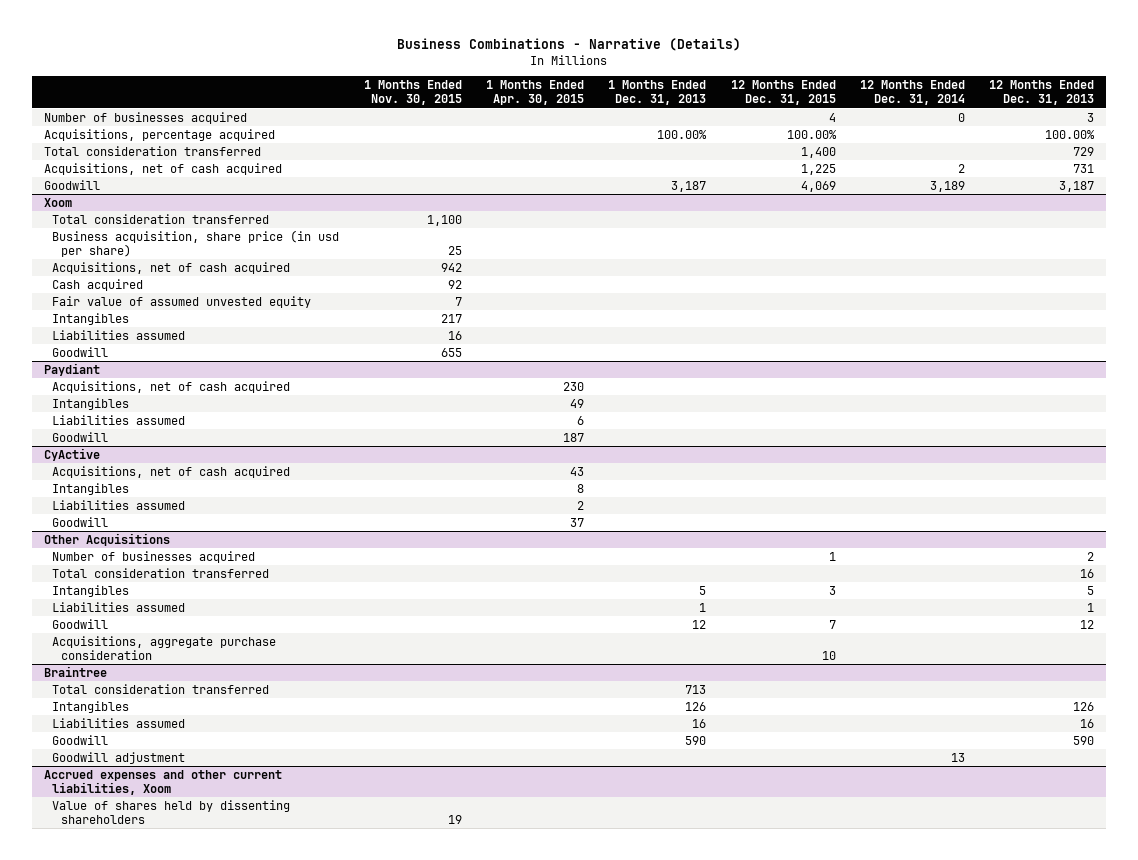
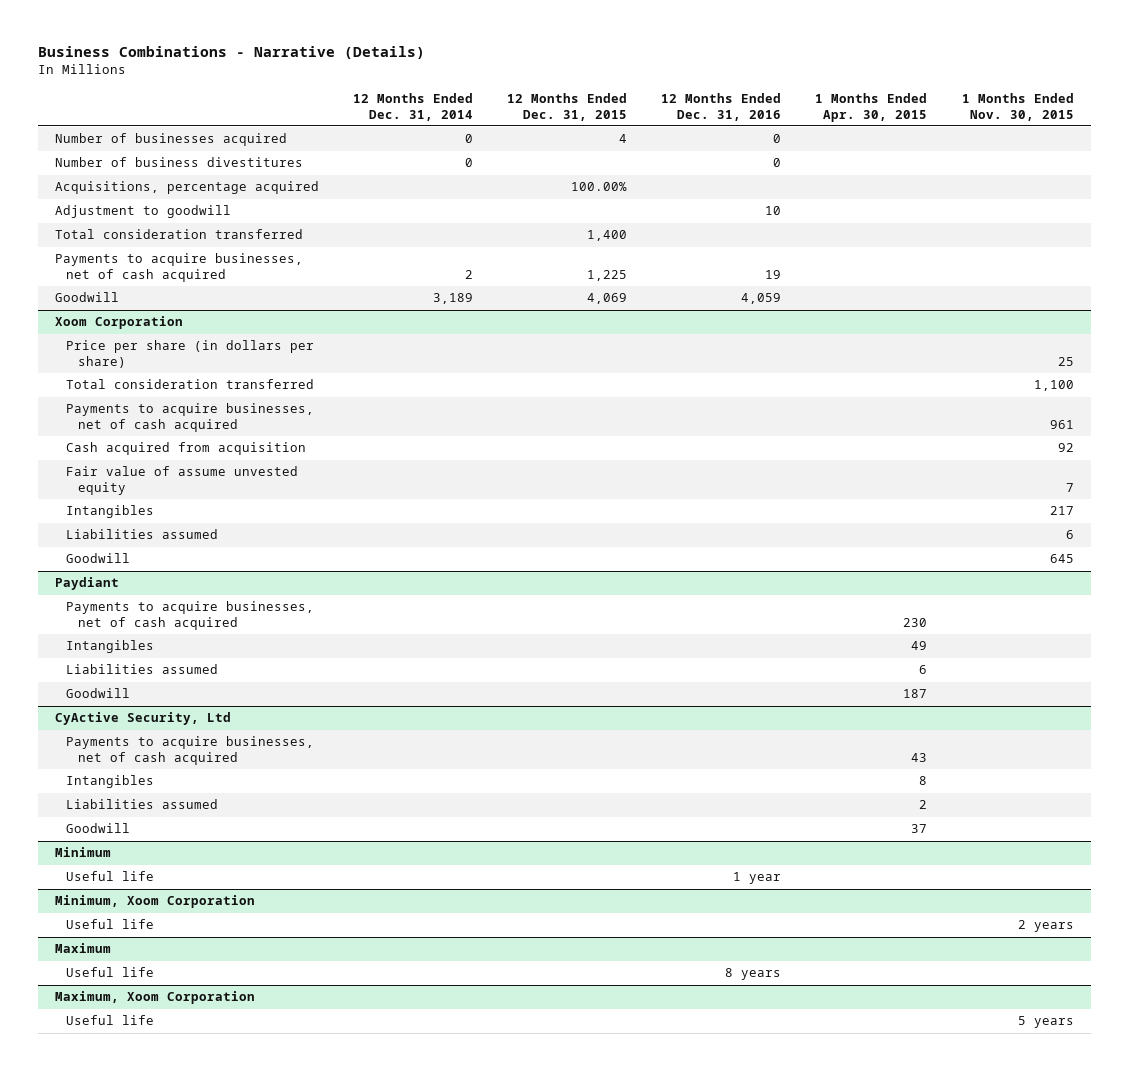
[608,80,707,106] 1 Months Ended Dec. 31, 2013 -> none
[989,80,1095,106] 12 Months Ended Dec. 31, 2013 -> none
none -> [661,93,782,121] 12 Months Ended Dec. 31, 2016
none -> [54,157,303,168] Number of business divestitures
none -> [54,205,231,219] Adjustment to goodwill
[43,162,282,175] Acquisitions, net of cash acquired -> [54,253,303,282] Payments to acquire businesses, net of cash acquired
[43,197,72,207] Xoom -> [54,316,183,330] Xoom Corporation
none -> [66,340,315,368] Price per share (in dollars per share)
[52,229,340,257] Business acquisition, share price (in usd per share) -> none
[52,261,291,274] Acquisitions, net of cash acquired -> [66,403,315,432] Payments to acquire businesses, net of cash acquired
[440,262,462,272] 942 -> [1049,419,1074,429] 961
[52,278,144,291] Cash acquired -> [66,442,307,456] Cash acquired from acquisition
[52,295,312,308] Fair value of assumed unvested equity -> [66,466,299,495] Fair value of assume unvested equity
[447,330,462,340] 16 -> [1065,530,1074,540] 6
[440,347,462,357] 655 -> [1049,554,1074,564] 645
[52,380,291,393] Acquisitions, net of cash acquired -> [66,601,315,630] Payments to acquire businesses, net of cash acquired
[43,447,100,461] CyActive -> [54,712,231,726] CyActive Security, Ltd
[52,465,291,478] Acquisitions, net of cash acquired -> [66,736,315,765] Payments to acquire businesses, net of cash acquired
[43,532,170,546] Other Acquisitions -> none
[52,550,256,563] Number of businesses acquired -> none
[52,567,270,578] Total consideration transferred -> none
[52,584,130,597] Intangibles -> none
[52,601,186,612] Liabilities assumed -> none
[52,618,109,629] Goodwill -> none
[52,635,277,660] Acquisitions, aggregate purchase consideration -> none
[43,665,107,677] Braintree -> none
[52,683,270,694] Total consideration transferred -> none
[52,700,130,713] Intangibles -> none
[52,717,186,728] Liabilities assumed -> none
[52,734,109,745] Goodwill -> none
[52,751,186,764] Goodwill adjustment -> none
[43,769,282,795] Accrued expenses and other current liabilities, Xoom -> none
[52,799,291,824] Value of shares held by dissenting shareholders -> none
none -> [54,847,111,858] Minimum
none -> [66,871,155,882] Useful life
none -> [54,895,255,909] Minimum, Xoom Corporation
none -> [66,919,155,930] Useful life
none -> [54,943,111,954] Maximum
none -> [66,967,155,978] Useful life
none -> [54,991,255,1005] Maximum, Xoom Corporation
none -> [66,1015,155,1026] Useful life

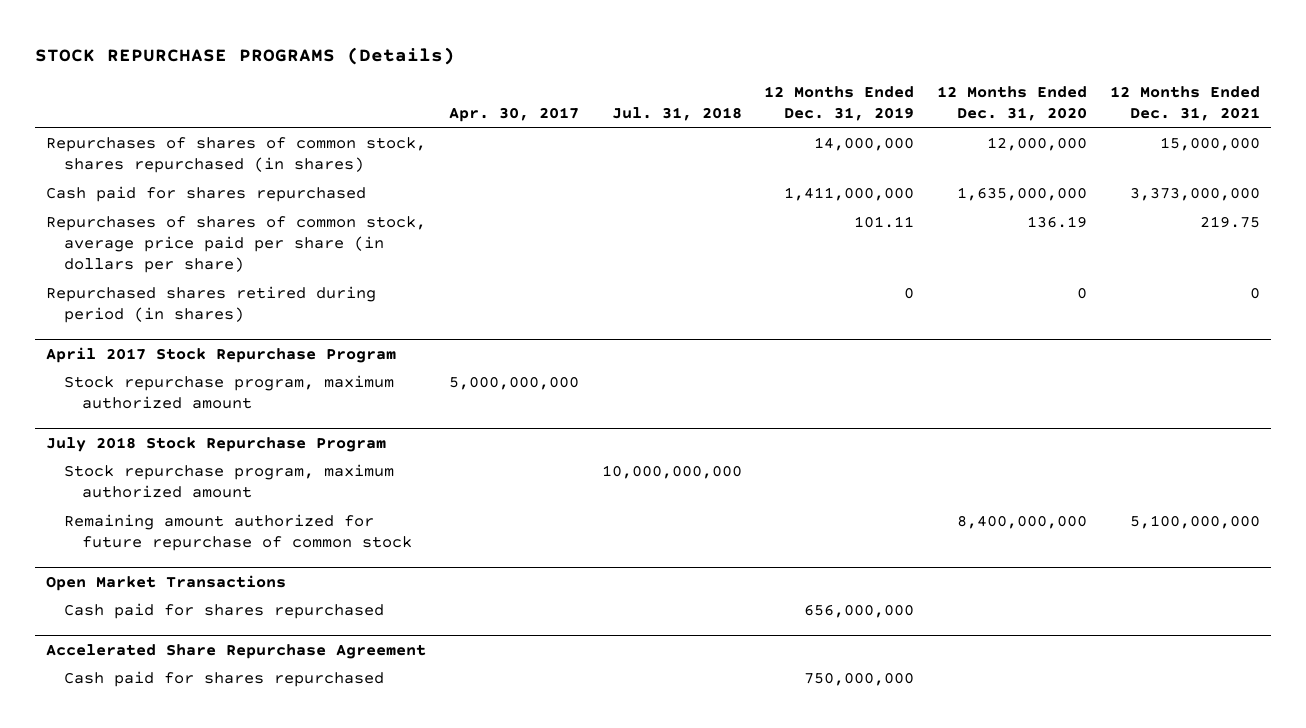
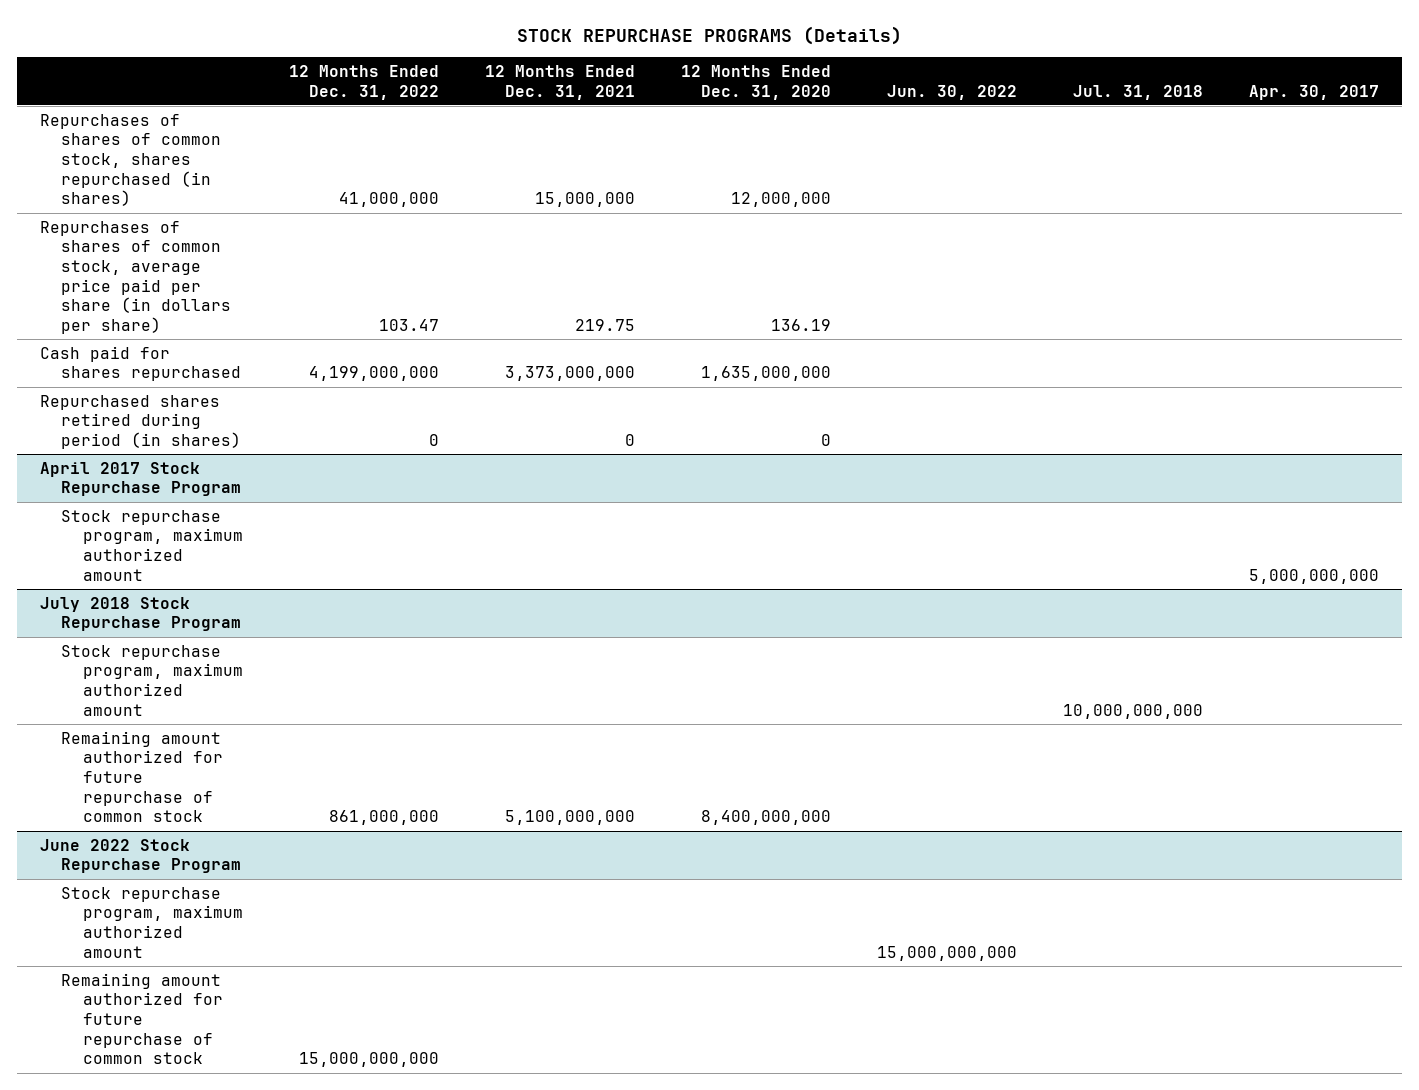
[764,86,915,122] 12 Months Ended Dec. 31, 2019 -> none
none -> [288,65,439,100] 12 Months Ended Dec. 31, 2022
none -> [886,84,1017,100] Jun. 30, 2022
[45,186,366,203] Cash paid for shares repurchased -> [40,345,242,382] Cash paid for shares repurchased
[45,574,286,591] Open Market Transactions -> none
[63,603,384,620] Cash paid for shares repurchased -> none
[45,643,426,659] Accelerated Share Repurchase Agreement -> none
[63,671,384,688] Cash paid for shares repurchased -> none
none -> [40,838,242,874] June 2022 Stock Repurchase Program
none -> [61,886,243,958] Stock repurchase program, maximum authorized amount
none -> [61,972,223,1065] Remaining amount authorized for future repurchase of common stock

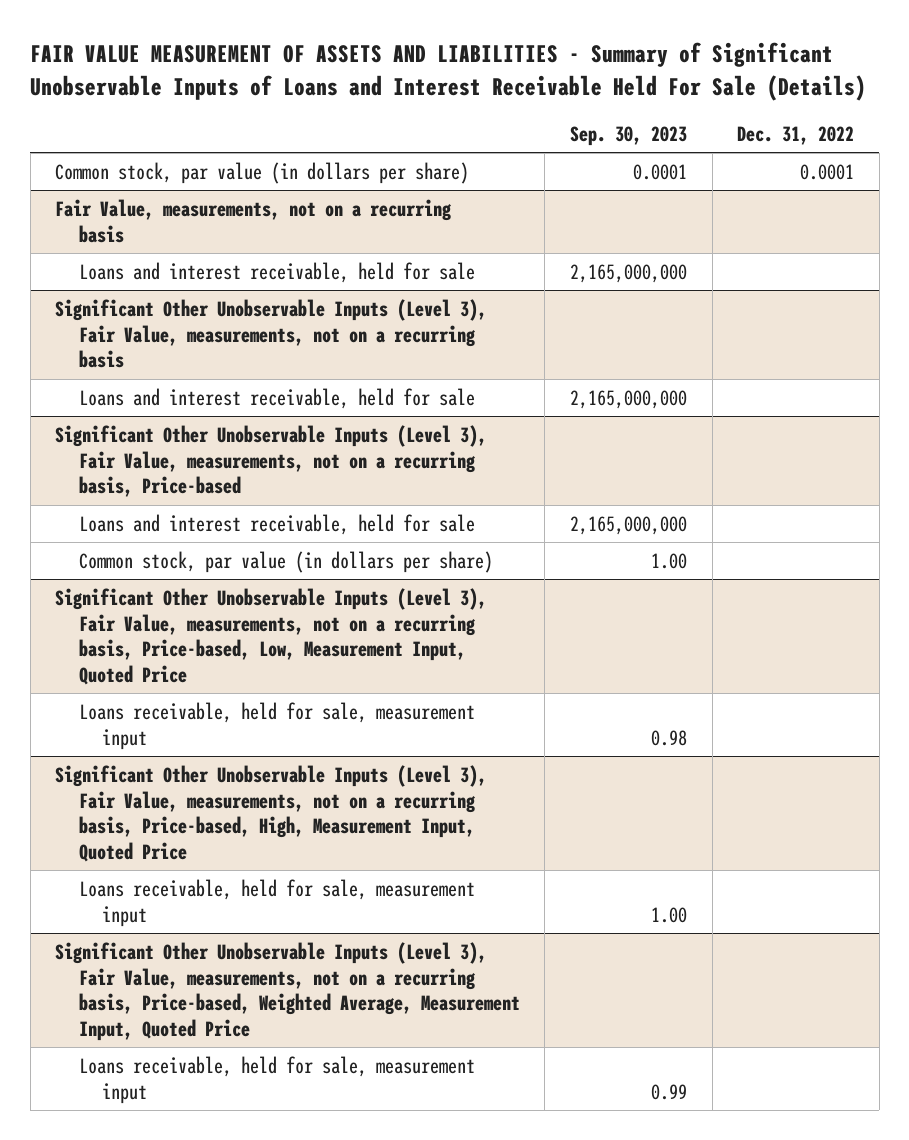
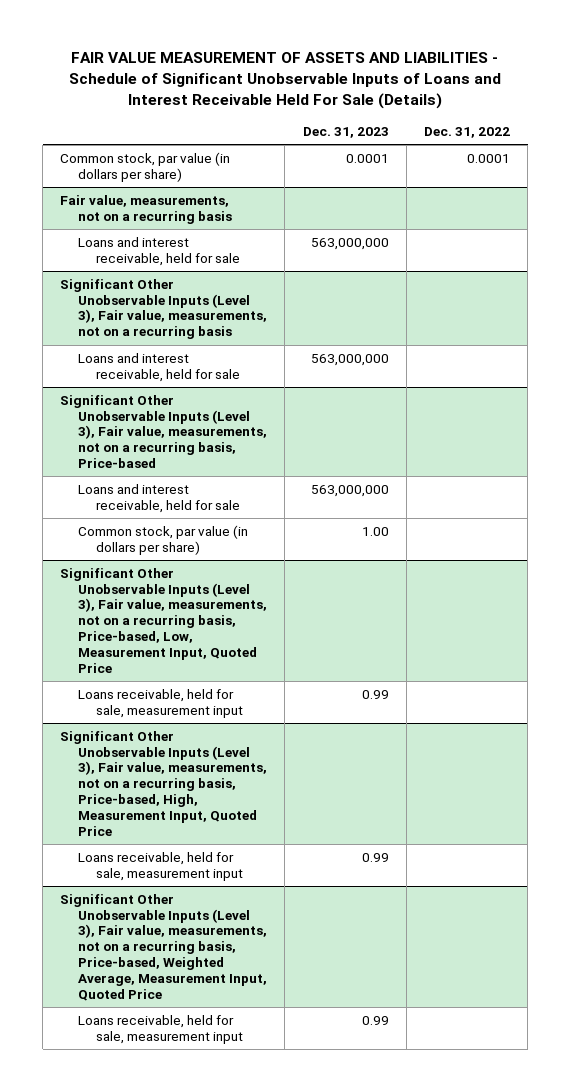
[30,42,867,101] FAIR VALUE MEASUREMENT OF ASSETS AND LIABILITIES - Summary of Significant Unobservable Inputs of Loans and Interest Receivable Held For Sale (Details) -> [69,52,502,109] FAIR VALUE MEASUREMENT OF ASSETS AND LIABILITIES - Schedule of Significant Unobservable Inputs of Loans and Interest Receivable Held For Sale (Details)
[569,126,687,147] Sep. 30, 2023 -> none
none -> [302,126,389,138] Dec. 31, 2023
[55,198,453,243] Fair Value, measurements, not on a recurring basis -> [60,194,233,224] Fair value, measurements, not on a recurring basis
[55,298,488,369] Significant Other Unobservable Inputs (Level 3), Fair Value, measurements, not on a recurring basis -> [60,278,268,340] Significant Other Unobservable Inputs (Level 3), Fair value, measurements, not on a recurring basis
[55,424,488,498] Significant Other Unobservable Inputs (Level 3), Fair Value, measurements, not on a recurring basis, Price-based -> [60,394,268,468] Significant Other Unobservable Inputs (Level 3), Fair value, measurements, not on a recurring basis, Price-based
[55,587,488,686] Significant Other Unobservable Inputs (Level 3), Fair Value, measurements, not on a recurring basis, Price-based, Low, Measurement Input, Quoted Price -> [60,567,268,673] Significant Other Unobservable Inputs (Level 3), Fair value, measurements, not on a recurring basis, Price-based, Low, Measurement Input, Quoted Price
[55,764,488,863] Significant Other Unobservable Inputs (Level 3), Fair Value, measurements, not on a recurring basis, Price-based, High, Measurement Input, Quoted Price -> [60,730,268,836] Significant Other Unobservable Inputs (Level 3), Fair value, measurements, not on a recurring basis, Price-based, High, Measurement Input, Quoted Price
[55,941,520,1042] Significant Other Unobservable Inputs (Level 3), Fair Value, measurements, not on a recurring basis, Price-based, Weighted Average, Measurement Input, Quoted Price -> [60,893,268,1001] Significant Other Unobservable Inputs (Level 3), Fair value, measurements, not on a recurring basis, Price-based, Weighted Average, Measurement Input, Quoted Price

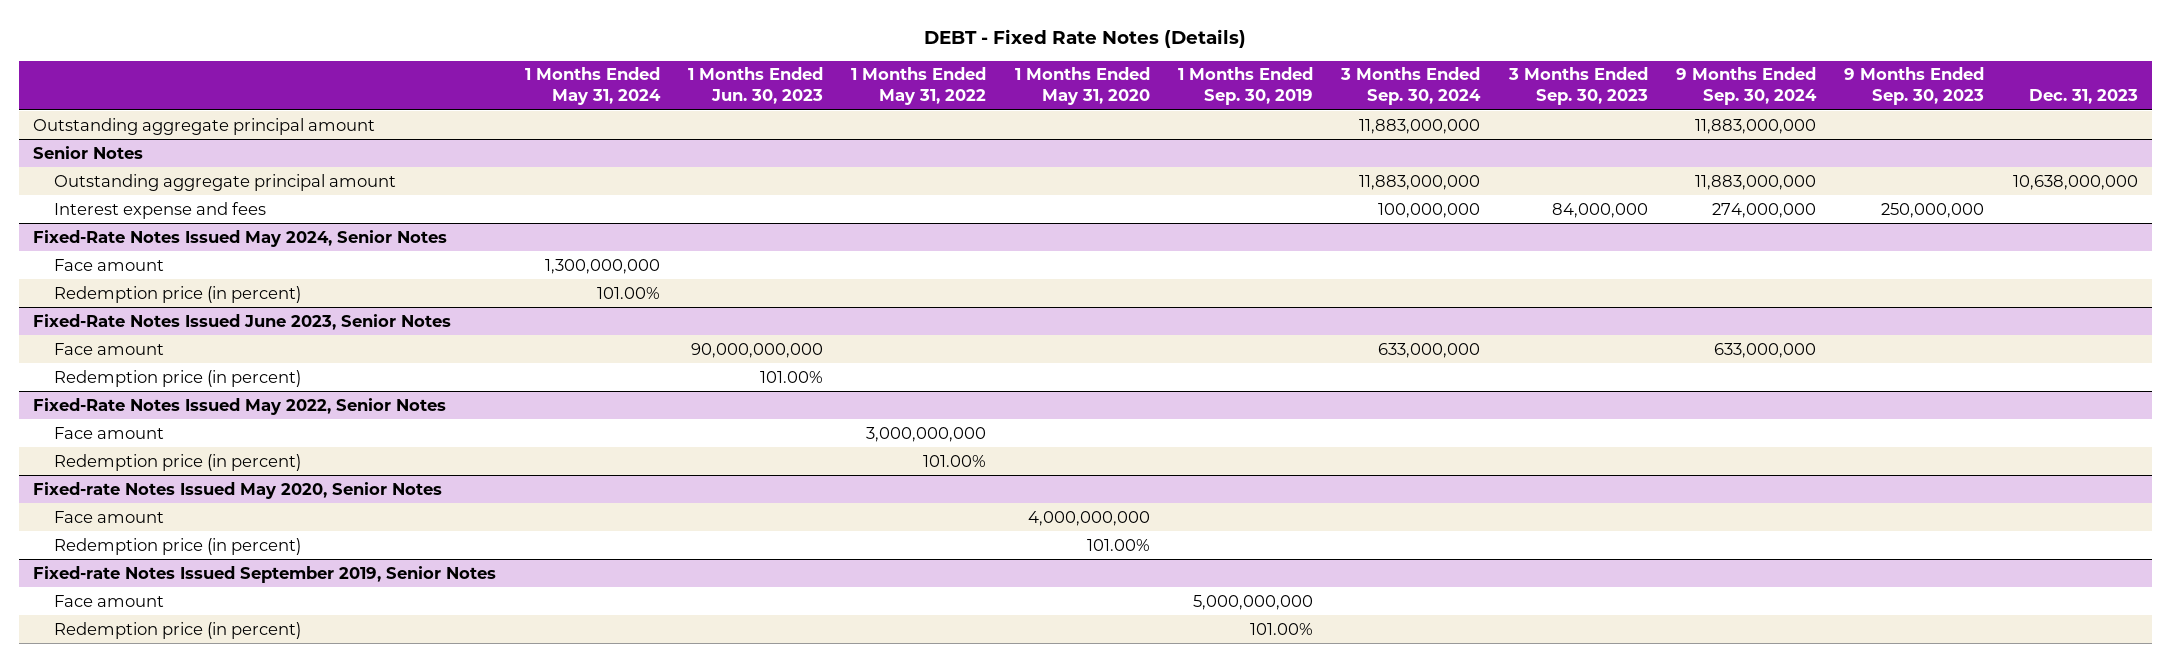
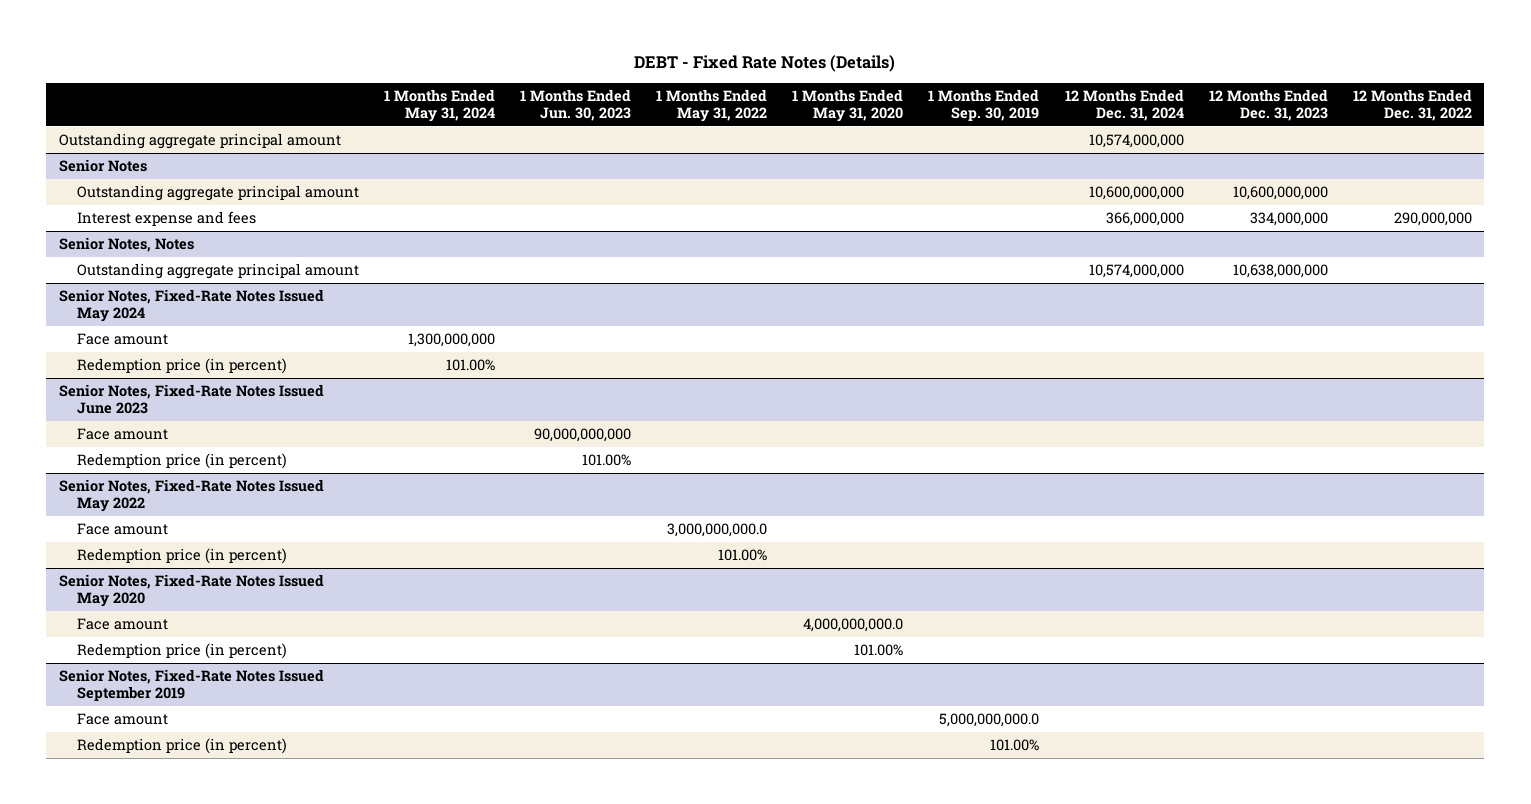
[1340,67,1482,106] 3 Months Ended Sep. 30, 2024 -> none
[1507,67,1648,106] 3 Months Ended Sep. 30, 2023 -> none
[1676,67,1818,106] 9 Months Ended Sep. 30, 2024 -> none
[1844,67,1985,106] 9 Months Ended Sep. 30, 2023 -> none
[2028,89,2138,105] Dec. 31, 2023 -> none
none -> [1064,88,1184,121] 12 Months Ended Dec. 31, 2024
none -> [1208,88,1328,121] 12 Months Ended Dec. 31, 2023
none -> [1352,88,1472,121] 12 Months Ended Dec. 31, 2022
none -> [58,237,194,253] Senior Notes, Notes
none -> [76,263,359,280] Outstanding aggregate principal amount
[33,229,448,247] Fixed-Rate Notes Issued May 2024, Senior Notes -> [58,289,324,323] Senior Notes, Fixed-Rate Notes Issued May 2024
[33,313,452,330] Fixed-Rate Notes Issued June 2023, Senior Notes -> [58,384,324,415] Senior Notes, Fixed-Rate Notes Issued June 2023
[33,397,447,415] Fixed-Rate Notes Issued May 2022, Senior Notes -> [58,479,324,513] Senior Notes, Fixed-Rate Notes Issued May 2022
[866,426,987,442] 3,000,000,000 -> [667,523,768,538] 3,000,000,000.0
[33,481,443,499] Fixed-rate Notes Issued May 2020, Senior Notes -> [58,574,324,608] Senior Notes, Fixed-Rate Notes Issued May 2020
[1027,510,1150,526] 4,000,000,000 -> [803,618,904,633] 4,000,000,000.0
[33,565,497,583] Fixed-rate Notes Issued September 2019, Senior Notes -> [58,669,324,702] Senior Notes, Fixed-Rate Notes Issued September 2019
[1192,594,1313,610] 5,000,000,000 -> [939,713,1040,728] 5,000,000,000.0

